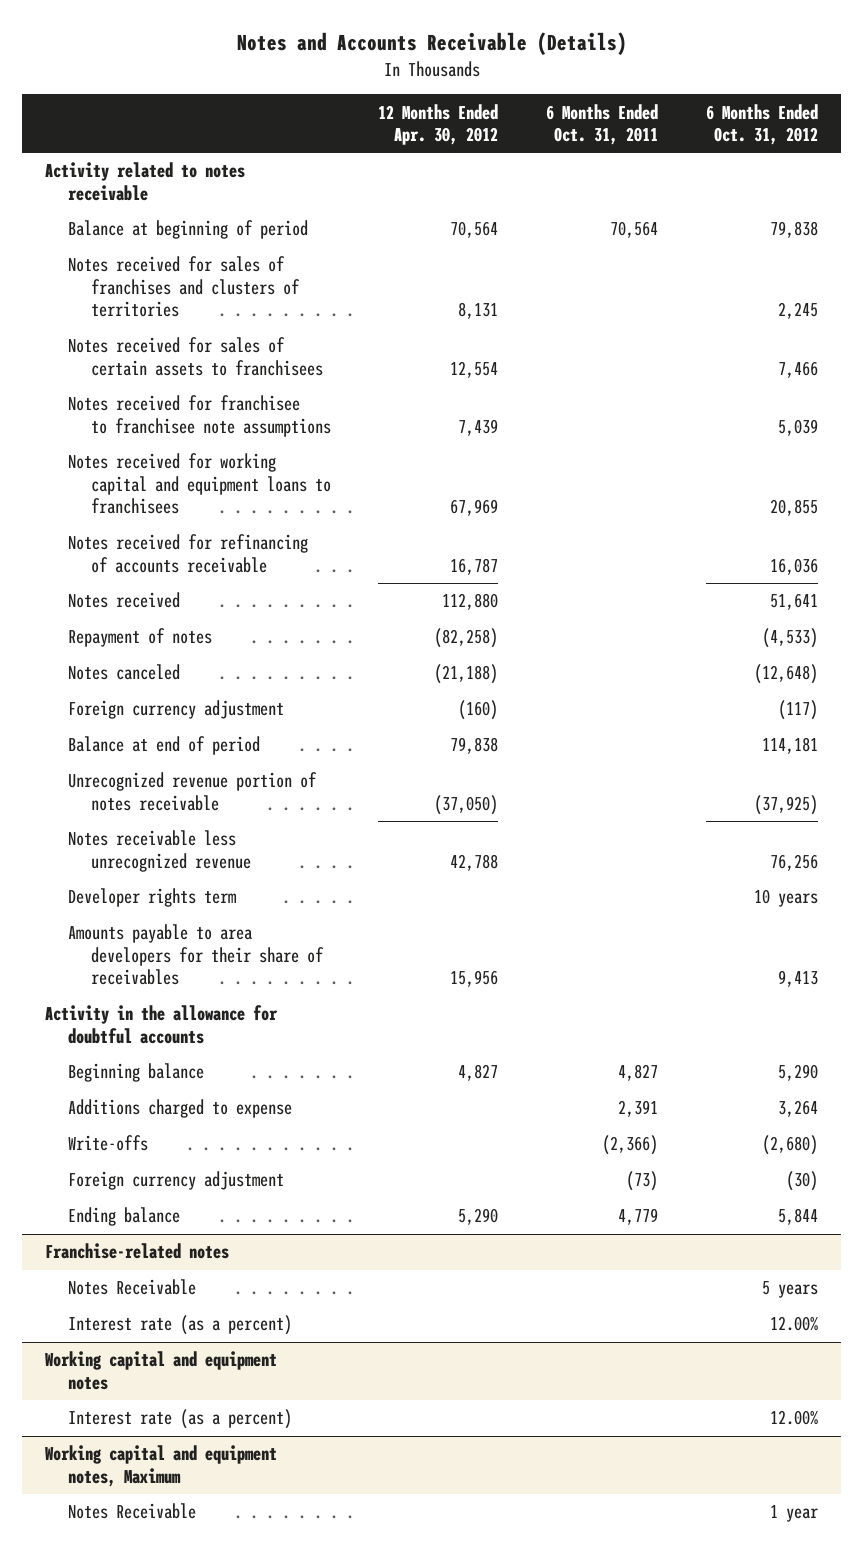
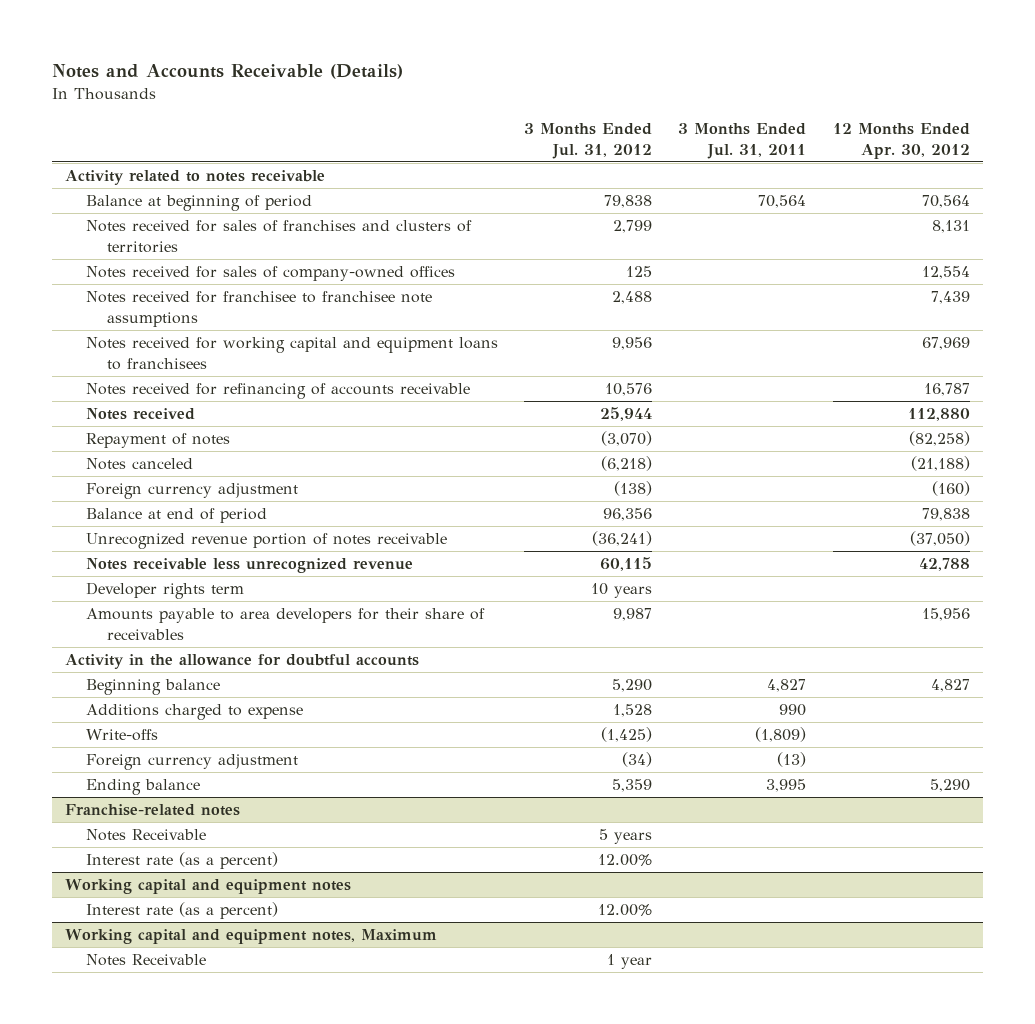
[545,103,658,146] 6 Months Ended Oct. 31, 2011 -> none
[705,103,818,146] 6 Months Ended Oct. 31, 2012 -> none
none -> [524,122,653,159] 3 Months Ended Jul. 31, 2012
none -> [678,122,807,159] 3 Months Ended Jul. 31, 2011
[67,337,323,376] Notes received for sales of certain assets to franchisees -> [86,266,456,282] Notes received for sales of company-owned offices

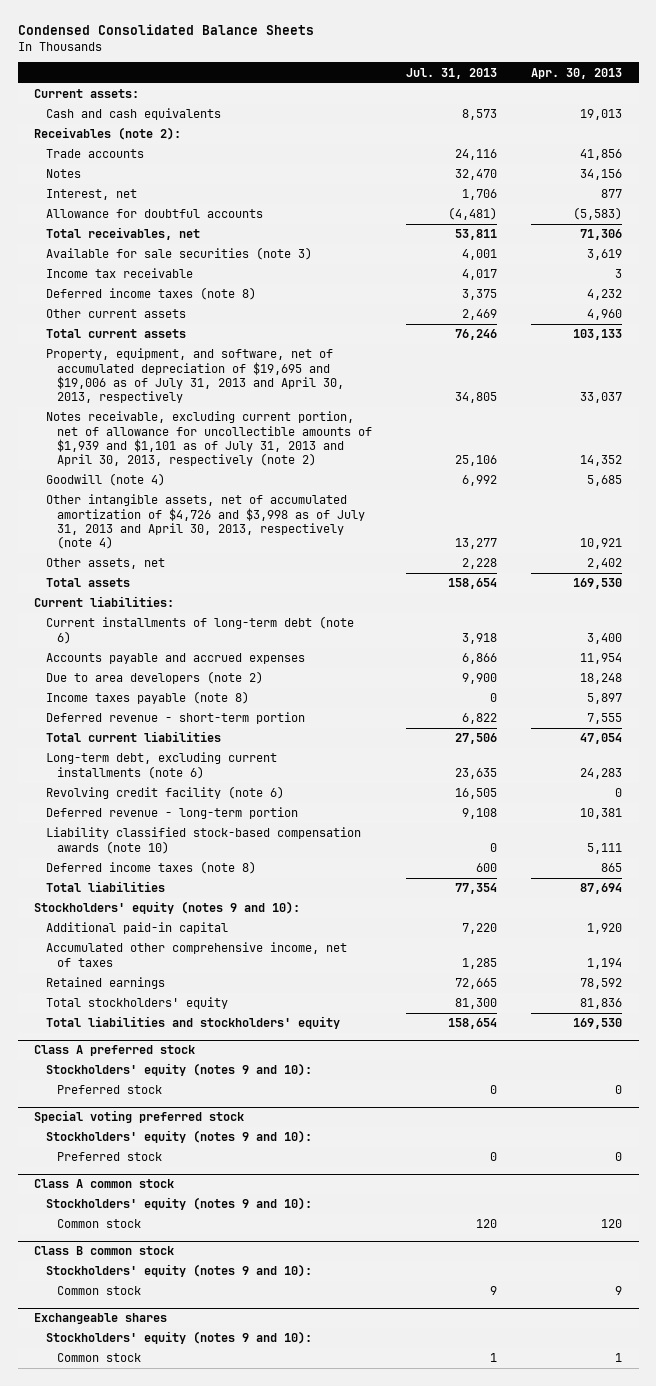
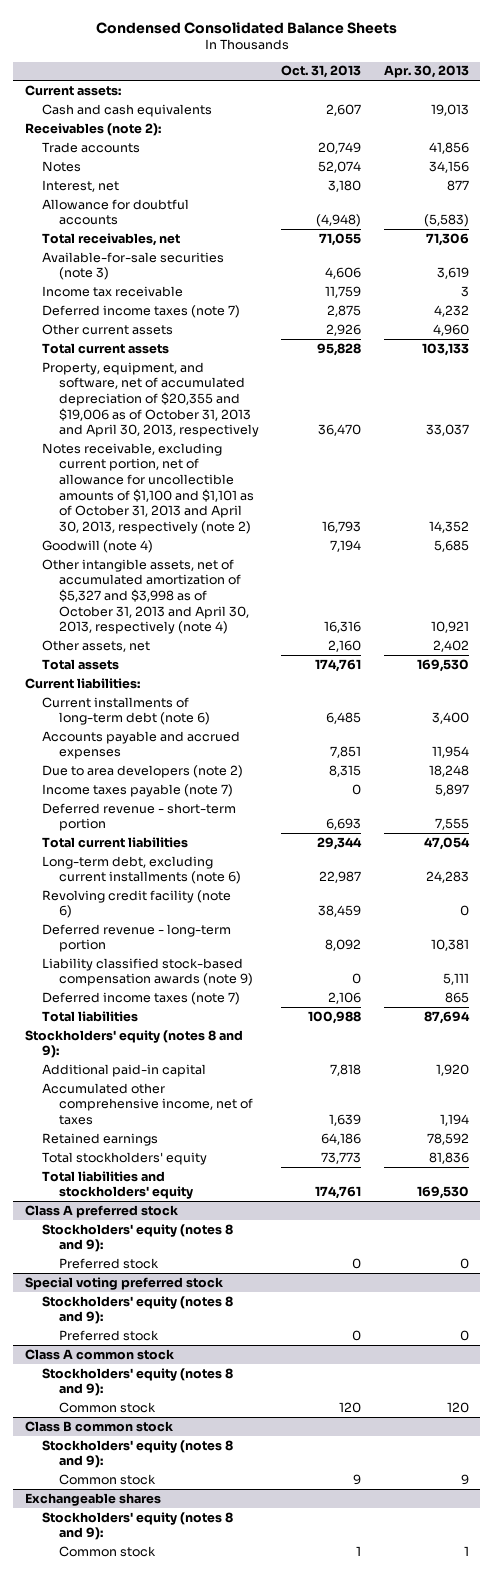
[405,67,497,79] Jul. 31, 2013 -> none
none -> [281,65,362,79] Oct. 31, 2013
[45,247,312,261] Available for sale securities (note 3) -> [41,251,224,281] Available-for-sale securities (note 3)
[45,287,256,301] Deferred income taxes (note 8) -> [41,304,240,318] Deferred income taxes (note 7)
[45,348,345,404] Property, equipment, and software, net of accumulated depreciation of $19,695 and $19,006 as of July 31, 2013 and April 30, 2013, respectively -> [41,361,259,438] Property, equipment, and software, net of accumulated depreciation of $20,355 and $19,006 as of October 31, 2013 and April 30, 2013, respectively
[45,411,373,467] Notes receivable, excluding current portion, net of allowance for uncollectible amounts of $1,939 and $1,101 as of July 31, 2013 and April 30, 2013, respectively (note 2) -> [41,442,254,534] Notes receivable, excluding current portion, net of allowance for uncollectible amounts of $1,100 and $1,101 as of October 31, 2013 and April 30, 2013, respectively (note 2)
[45,494,366,550] Other intangible assets, net of accumulated amortization of $4,726 and $3,998 as of July 31, 2013 and April 30, 2013, respectively (note 4) -> [41,558,249,635] Other intangible assets, net of accumulated amortization of $5,327 and $3,998 as of October 31, 2013 and April 30, 2013, respectively (note 4)
[45,691,249,705] Income taxes payable (note 8) -> [41,783,233,797] Income taxes payable (note 7)
[45,827,361,854] Liability classified stock-based compensation awards (note 10) -> [41,957,253,987] Liability classified stock-based compensation awards (note 9)
[45,861,256,875] Deferred income taxes (note 8) -> [41,991,240,1005] Deferred income taxes (note 7)
[34,901,301,915] Stockholders' equity (notes 9 and 10): -> [24,1029,243,1059] Stockholders' equity (notes 8 and 9):
[45,1063,312,1077] Stockholders' equity (notes 9 and 10): -> [41,1223,233,1253] Stockholders' equity (notes 8 and 9):
[45,1130,312,1144] Stockholders' equity (notes 9 and 10): -> [41,1295,233,1325] Stockholders' equity (notes 8 and 9):
[45,1197,312,1211] Stockholders' equity (notes 9 and 10): -> [41,1367,233,1397] Stockholders' equity (notes 8 and 9):
[45,1264,312,1278] Stockholders' equity (notes 9 and 10): -> [41,1439,233,1469] Stockholders' equity (notes 8 and 9):
[45,1331,312,1345] Stockholders' equity (notes 9 and 10): -> [41,1511,233,1541] Stockholders' equity (notes 8 and 9):

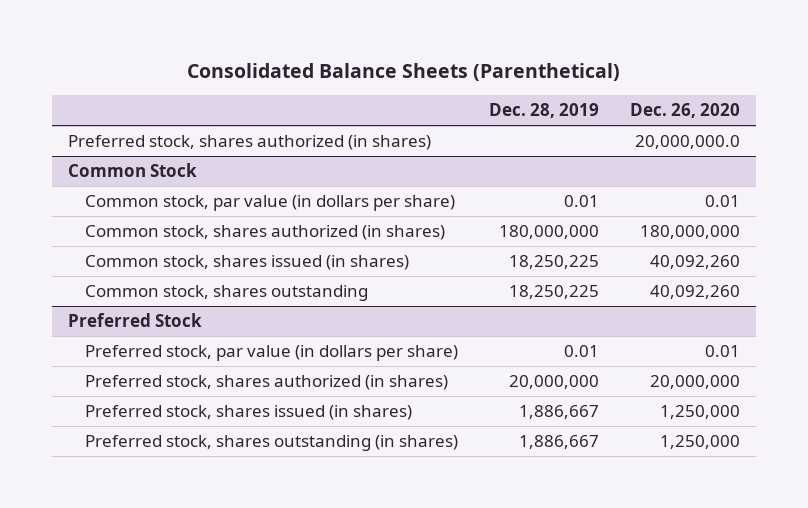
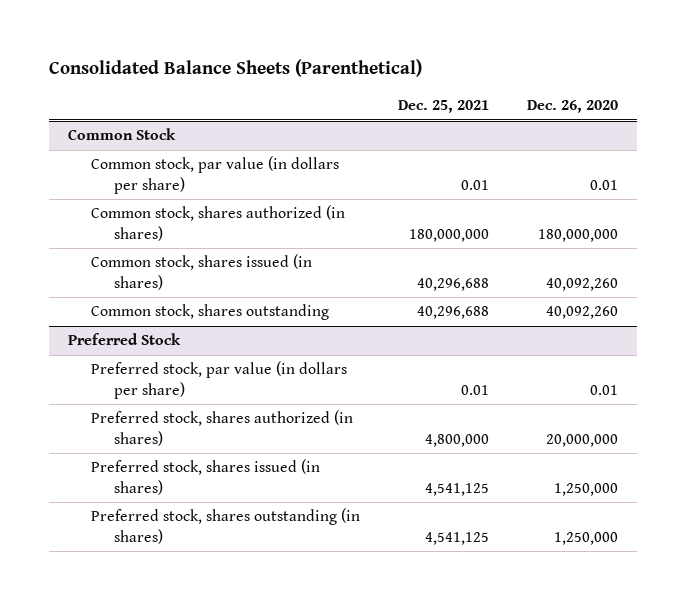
[489,103,600,119] Dec. 28, 2019 -> none
none -> [397,100,489,114] Dec. 25, 2021
[67,135,431,151] Preferred stock, shares authorized (in shares) -> none

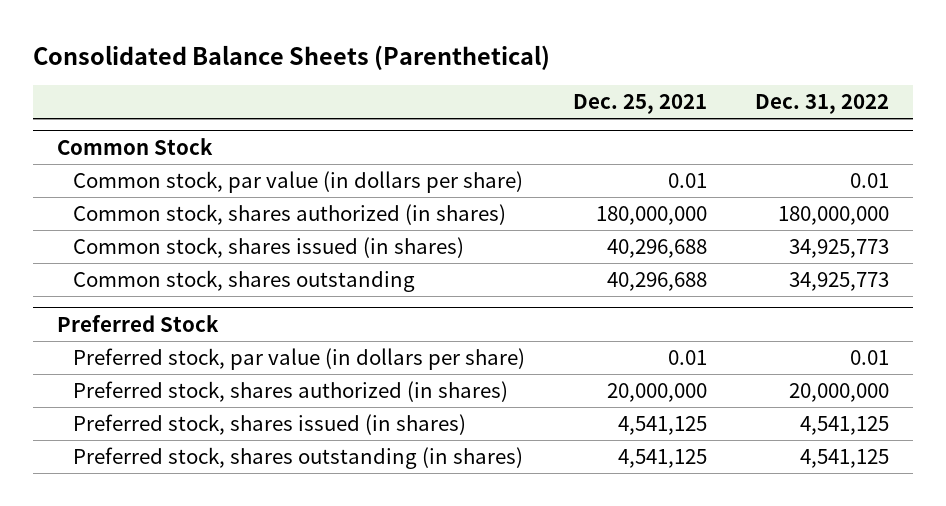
[526,100,618,114] Dec. 26, 2020 -> none
none -> [754,94,889,115] Dec. 31, 2022
[424,433,489,447] 4,800,000 -> [606,383,707,403] 20,000,000

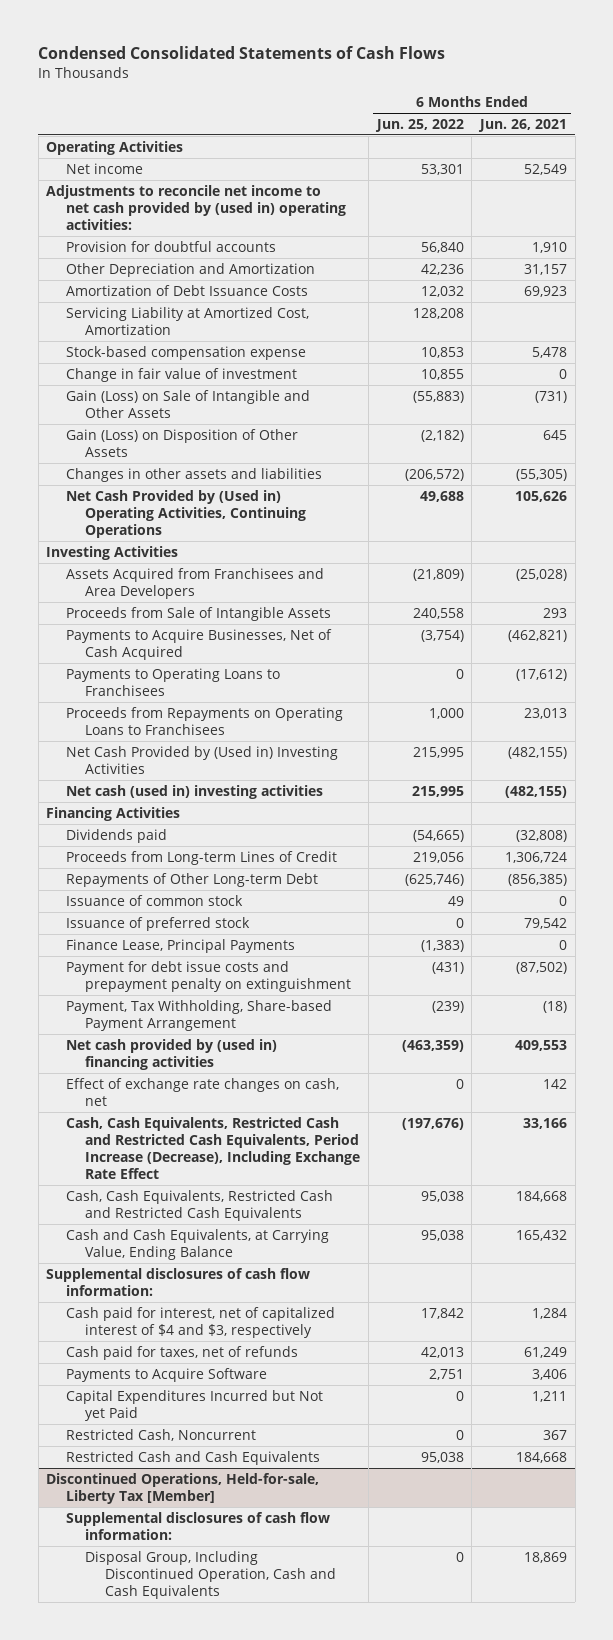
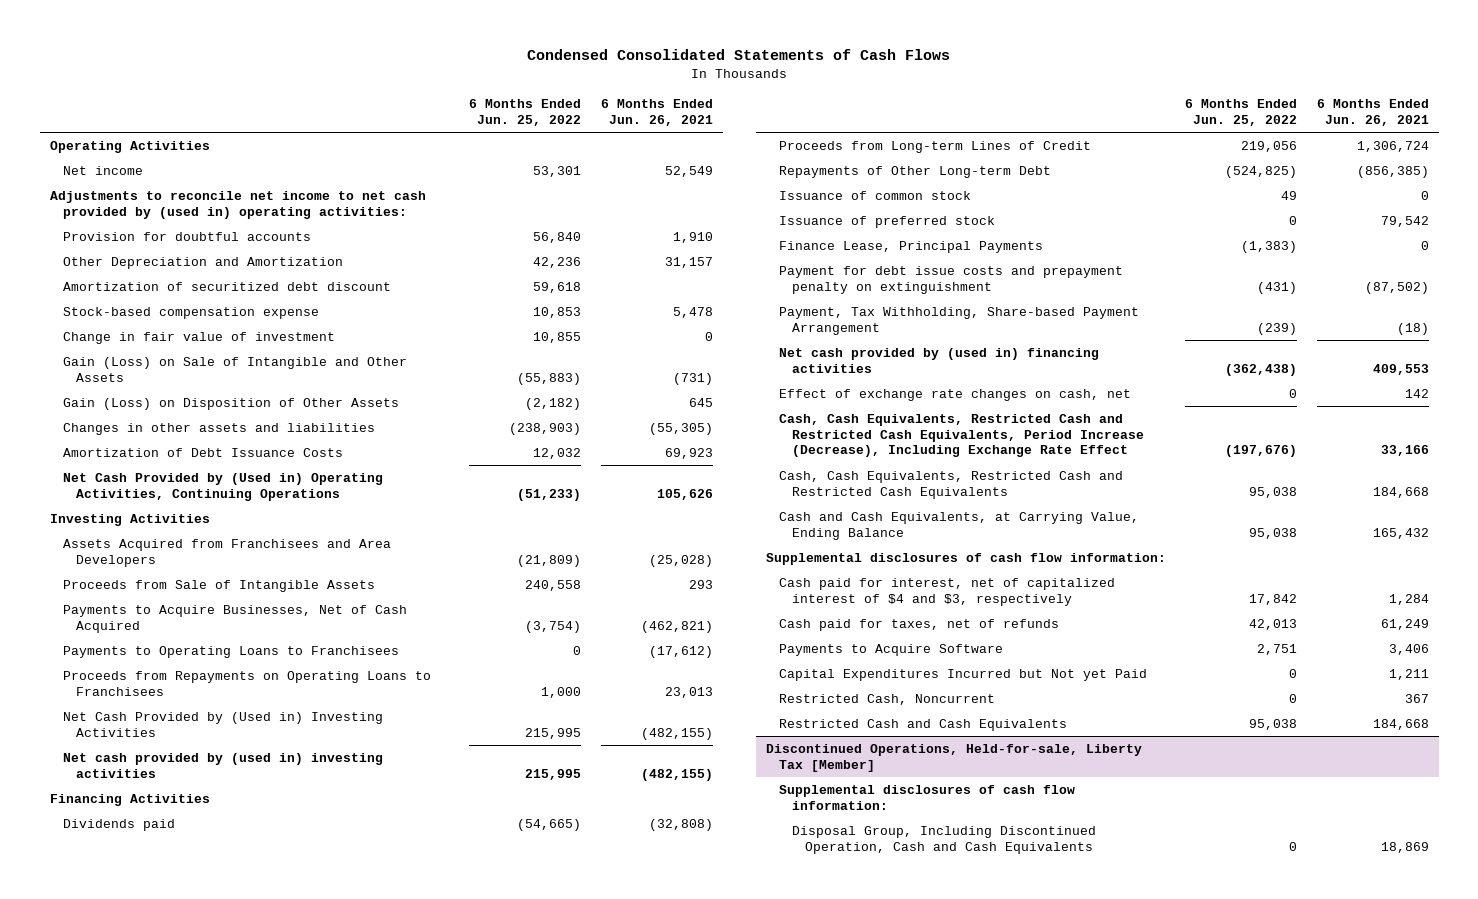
[65,306,309,335] Servicing Liability at Amortized Cost, Amortization -> none
none -> [62,282,391,292] Amortization of securitized debt discount
[404,468,464,481] (206,572) -> [509,423,582,436] (238,903)
[65,284,308,296] Amortization of Debt Issuance Costs -> [62,448,343,458] Amortization of Debt Issuance Costs
[419,490,464,502] 49,688 -> [517,488,582,501] (51,233)
[65,784,323,799] Net cash (used in) investing activities -> [62,753,383,778] Net cash provided by (used in) investing activities
[404,873,464,886] (625,746) -> [1225,166,1298,179] (524,825)
[401,1039,464,1052] (463,359) -> [1225,363,1298,376] (362,438)

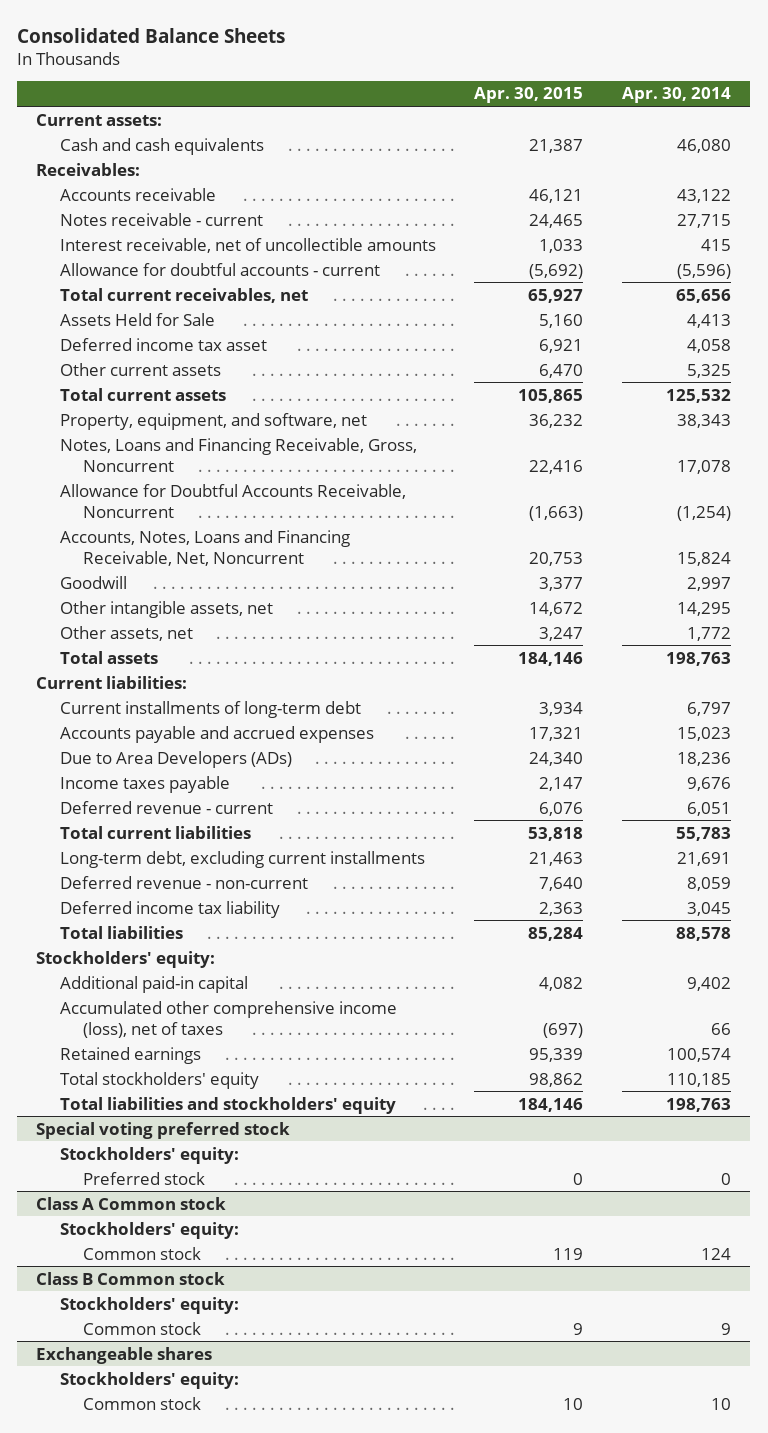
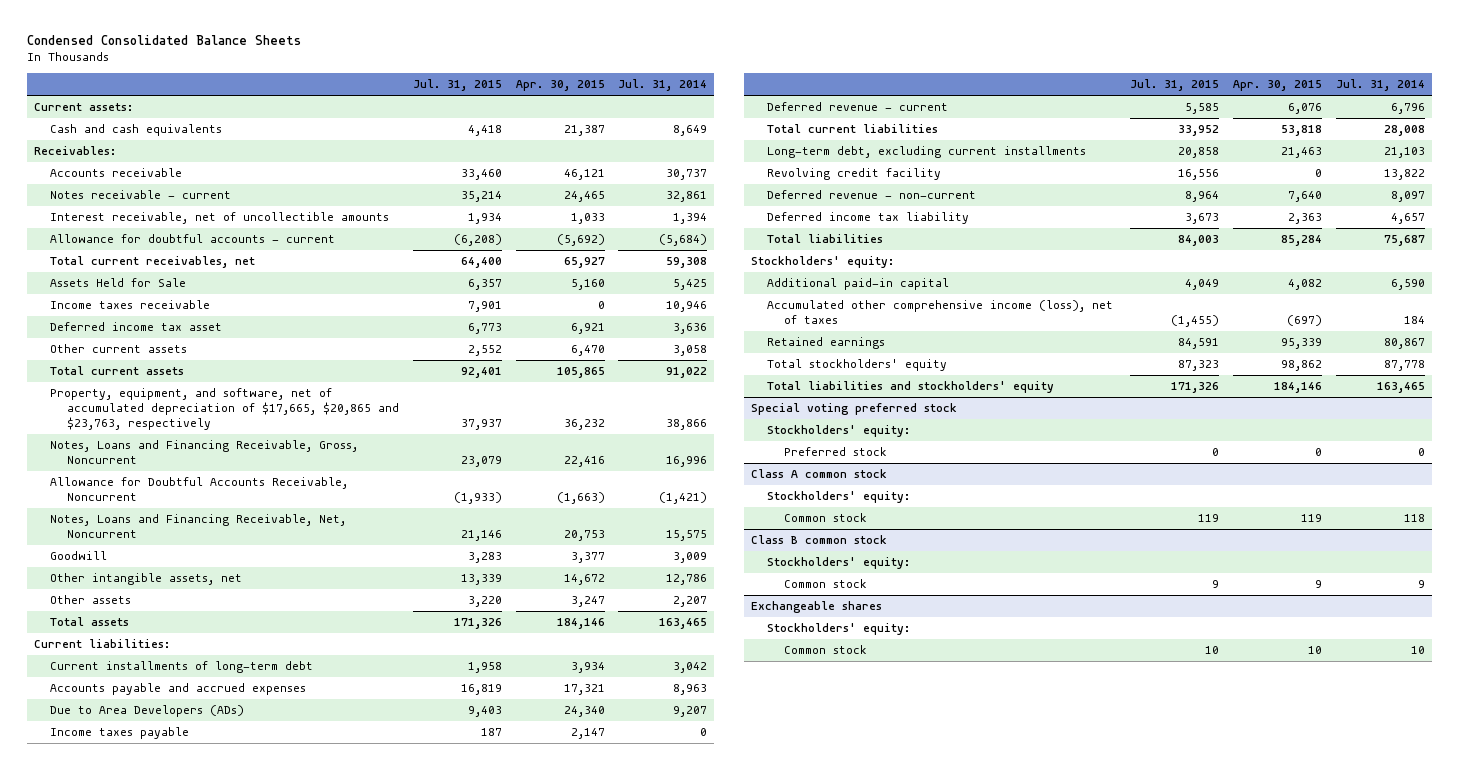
[17,27,286,43] Consolidated Balance Sheets -> [26,35,301,46] Condensed Consolidated Balance Sheets
[622,87,732,104] Apr. 30, 2014 -> none
none -> [412,79,502,92] Jul. 31, 2015
none -> [618,79,708,92] Jul. 31, 2014
none -> [50,300,211,310] Income taxes receivable
[59,412,367,430] Property, equipment, and software, net -> [50,388,399,431] Property, equipment, and software, net of accumulated depreciation of $17,665, $20,865 and $23,763, respectively
[59,529,350,566] Accounts, Notes, Loans and Financing Receivable, Net, Noncurrent -> [50,514,347,539] Notes, Loans and Financing Receivable, Net, Noncurrent
[59,625,193,641] Other assets, net -> [50,595,132,605] Other assets
none -> [767,168,942,181] Revolving credit facility
[36,1196,227,1210] Class A Common stock -> [751,469,888,479] Class A common stock
[36,1271,226,1285] Class B Common stock -> [751,535,888,545] Class B common stock

